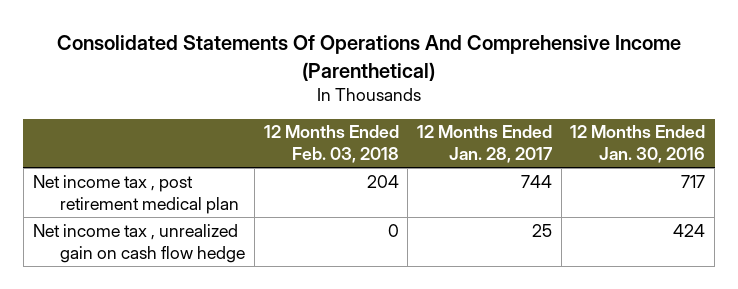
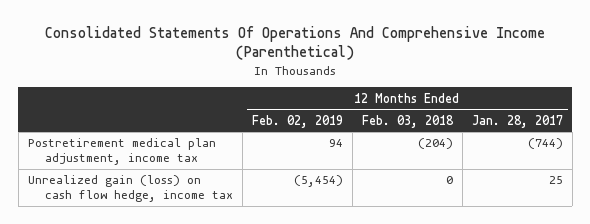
[570,125,706,164] 12 Months Ended Jan. 30, 2016 -> none
none -> [251,114,343,128] Feb. 02, 2019
[32,174,240,214] Net income tax , post retirement medical plan -> [27,138,216,166] Postretirement medical plan adjustment, income tax
[366,174,399,188] 204 -> [417,138,453,150] (204)
[521,174,553,188] 744 -> [527,138,563,150] (744)
[32,223,246,263] Net income tax , unrealized gain on cash flow hedge -> [27,175,233,203] Unrealized gain (loss) on cash flow hedge, income tax

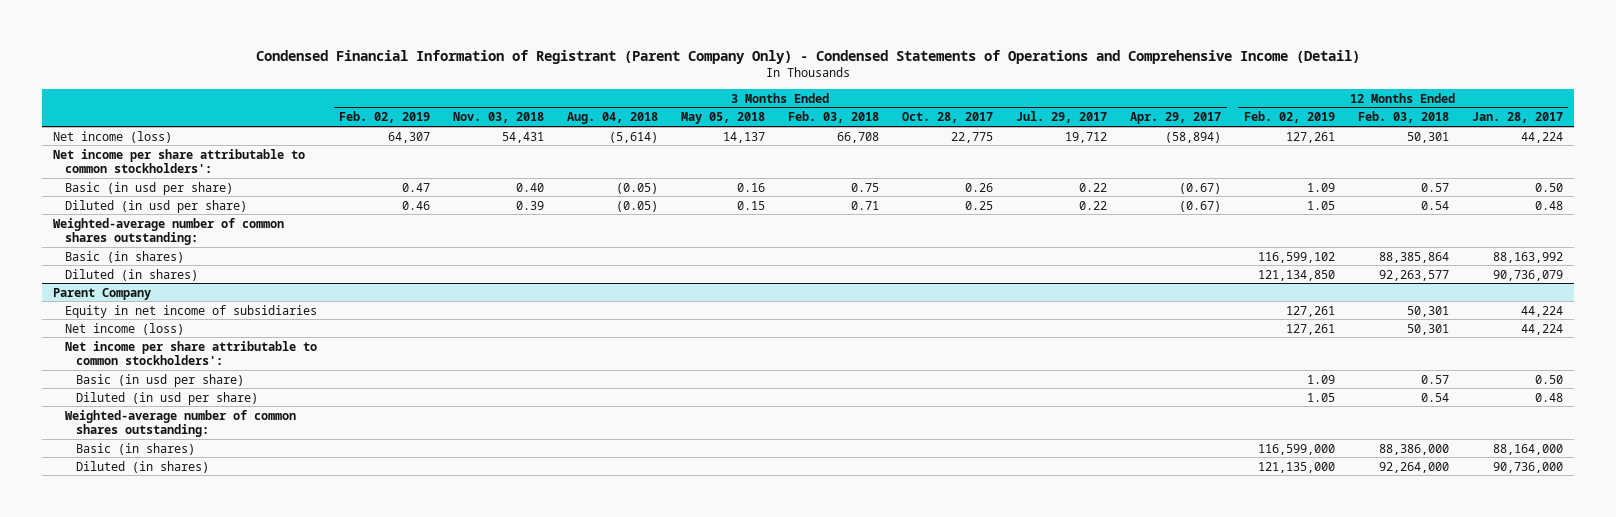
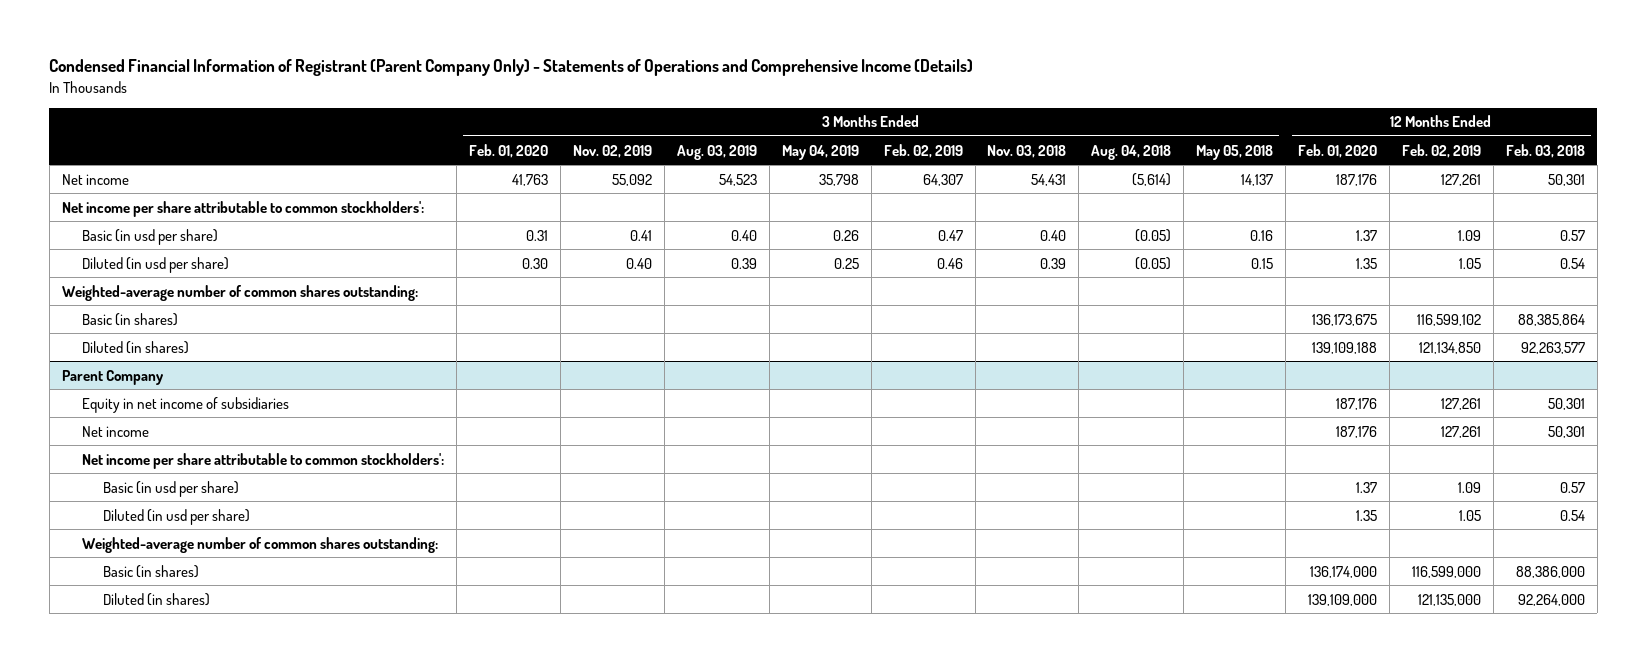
[256,49,1361,64] Condensed Financial Information of Registrant (Parent Company Only) - Condensed Statements of Operations and Comprehensive Income (Detail) -> [49,59,974,77] Condensed Financial Information of Registrant (Parent Company Only) - Statements of Operations and Comprehensive Income (Details)
[788,111,880,124] Feb. 03, 2018 -> none
[902,112,994,124] Oct. 28, 2017 -> none
[1015,111,1107,124] Jul. 29, 2017 -> none
[1129,112,1221,125] Apr. 29, 2017 -> none
[1471,112,1563,124] Jan. 28, 2017 -> none
none -> [469,143,549,158] Feb. 01, 2020
none -> [573,144,653,158] Nov. 02, 2019
none -> [676,144,757,160] Aug. 03, 2019
none -> [781,144,859,160] May 04, 2019
none -> [1298,143,1378,158] Feb. 01, 2020
[53,130,173,143] Net income (loss) -> [61,173,129,185] Net income
[64,322,184,335] Net income (loss) -> [82,425,150,437] Net income

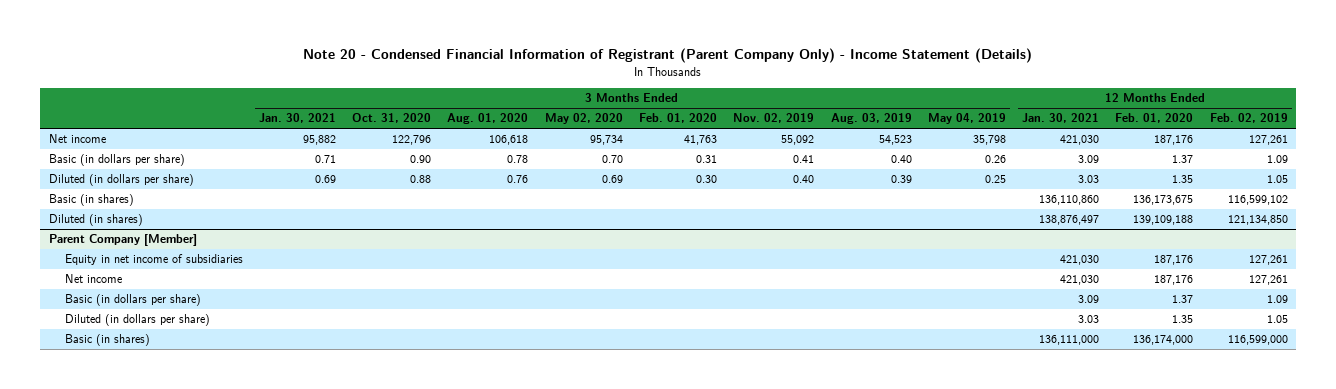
[49,59,974,77] Condensed Financial Information of Registrant (Parent Company Only) - Statements of Operations and Comprehensive Income (Details) -> [303,48,1033,64] Note 20 - Condensed Financial Information of Registrant (Parent Company Only) - Income Statement (Details)
[883,143,963,158] Feb. 02, 2019 -> none
[987,144,1067,158] Nov. 03, 2018 -> none
[1091,144,1172,160] Aug. 04, 2018 -> none
[1196,144,1274,160] May 05, 2018 -> none
[1505,143,1585,158] Feb. 03, 2018 -> none
none -> [258,113,336,124] Jan. 30, 2021
none -> [352,113,432,124] Oct. 31, 2020
none -> [447,113,529,125] Aug. 01, 2020
none -> [544,113,623,125] May 02, 2020
none -> [1022,113,1100,124] Jan. 30, 2021
[61,200,424,217] Net income per share attributable to common stockholders': -> none
[61,284,418,301] Weighted-average number of common shares outstanding: -> none
[82,228,219,245] Basic (in usd per share) -> [48,154,185,167] Basic (in dollars per share)
[82,256,230,273] Diluted (in usd per share) -> [48,174,194,187] Diluted (in dollars per share)
[61,369,164,385] Parent Company -> [48,234,197,247] Parent Company [Member]
[82,452,445,469] Net income per share attributable to common stockholders': -> none
[82,536,439,553] Weighted-average number of common shares outstanding: -> none
[103,480,240,497] Basic (in usd per share) -> [64,294,201,307] Basic (in dollars per share)
[103,508,251,525] Diluted (in usd per share) -> [64,314,210,327] Diluted (in dollars per share)
[103,592,211,606] Diluted (in shares) -> none

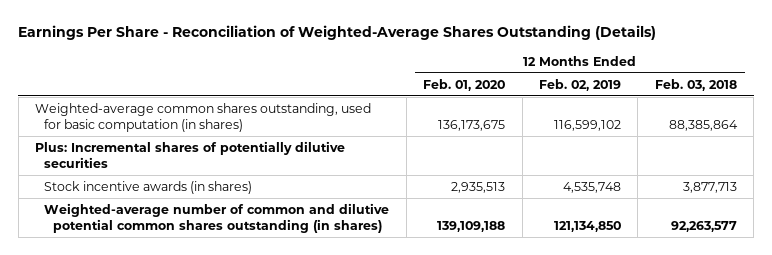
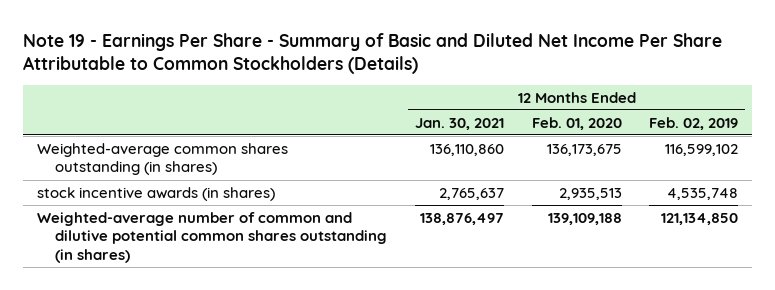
[18,25,657,41] Earnings Per Share - Reconciliation of Weighted-Average Shares Outstanding (Details) -> [23,32,723,75] Note 19 - Earnings Per Share - Summary of Basic and Diluted Net Income Per Share Attributable to Common Stockholders (Details)
[654,78,737,91] Feb. 03, 2018 -> none
none -> [415,117,505,130] Jan. 30, 2021
[35,140,346,168] Plus: Incremental shares of potentially dilutive securities -> none
[35,102,372,132] Weighted-average common shares outstanding, used for basic computation (in shares) -> [37,142,289,176] Weighted-average common shares outstanding (in shares)
[44,180,253,194] Stock incentive awards (in shares) -> [37,186,276,201] stock incentive awards (in shares)

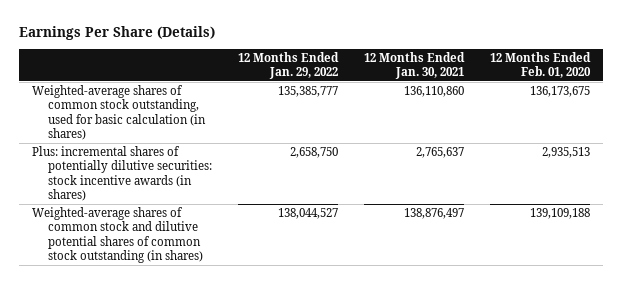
[23,32,723,75] Note 19 - Earnings Per Share - Summary of Basic and Diluted Net Income Per Share Attributable to Common Stockholders (Details) -> [19,26,216,41] Earnings Per Share (Details)
[649,116,739,130] Feb. 02, 2019 -> none
none -> [238,51,340,79] 12 Months Ended Jan. 29, 2022
[37,142,289,176] Weighted-average common shares outstanding (in shares) -> [32,85,207,140] Weighted-average shares of common stock outstanding, used for basic calculation (in shares)
[37,186,276,201] stock incentive awards (in shares) -> [32,146,213,201] Plus: incremental shares of potentially dilutive securities: stock incentive awards (in shares)
[37,211,388,264] Weighted-average number of common and dilutive potential common shares outstanding (in shares) -> [32,207,204,263] Weighted-average shares of common stock and dilutive potential shares of common stock outstanding (in shares)

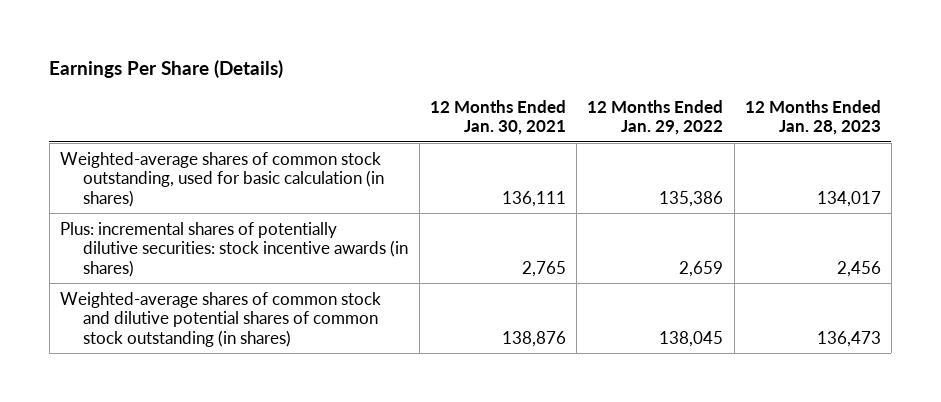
[490,51,592,78] 12 Months Ended Feb. 01, 2020 -> none
none -> [744,99,881,136] 12 Months Ended Jan. 28, 2023
[278,86,339,98] 135,385,777 -> [659,190,724,207] 135,386
[404,86,465,98] 136,110,860 -> [501,190,566,207] 136,111
[290,147,339,159] 2,658,750 -> [679,260,724,277] 2,659
[416,147,465,159] 2,765,637 -> [521,260,566,277] 2,765
[278,208,339,220] 138,044,527 -> [659,330,724,347] 138,045
[404,208,465,220] 138,876,497 -> [501,330,566,347] 138,876

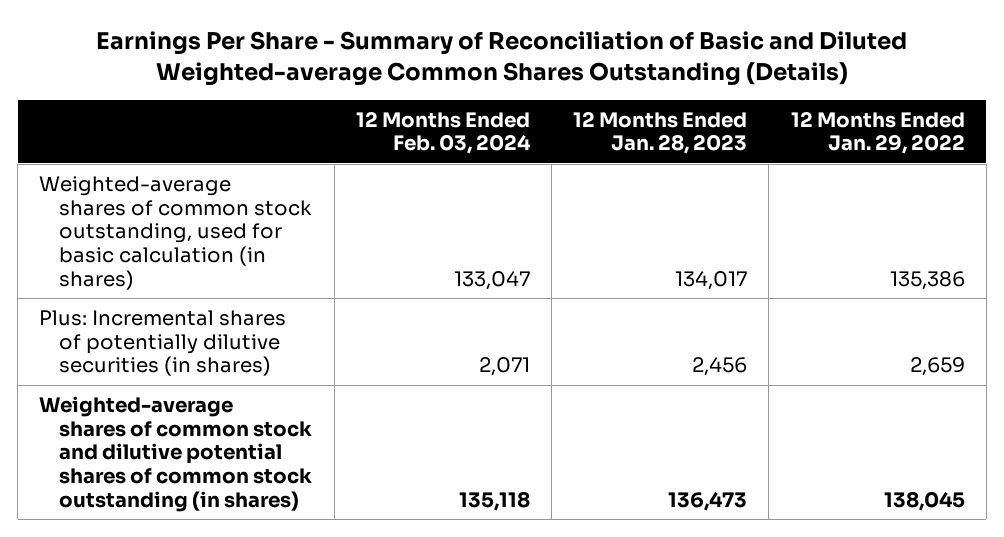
[49,59,284,78] Earnings Per Share (Details) -> [95,30,907,86] Earnings Per Share - Summary of Reconciliation of Basic and Diluted Weighted-average Common Shares Outstanding (Details)
[429,99,566,136] 12 Months Ended Jan. 30, 2021 -> none
none -> [355,110,531,155] 12 Months Ended Feb. 03, 2024
[59,221,409,277] Plus: incremental shares of potentially dilutive securities: stock incentive awards (in shares) -> [39,309,287,377] Plus: Incremental shares of potentially dilutive securities (in shares)

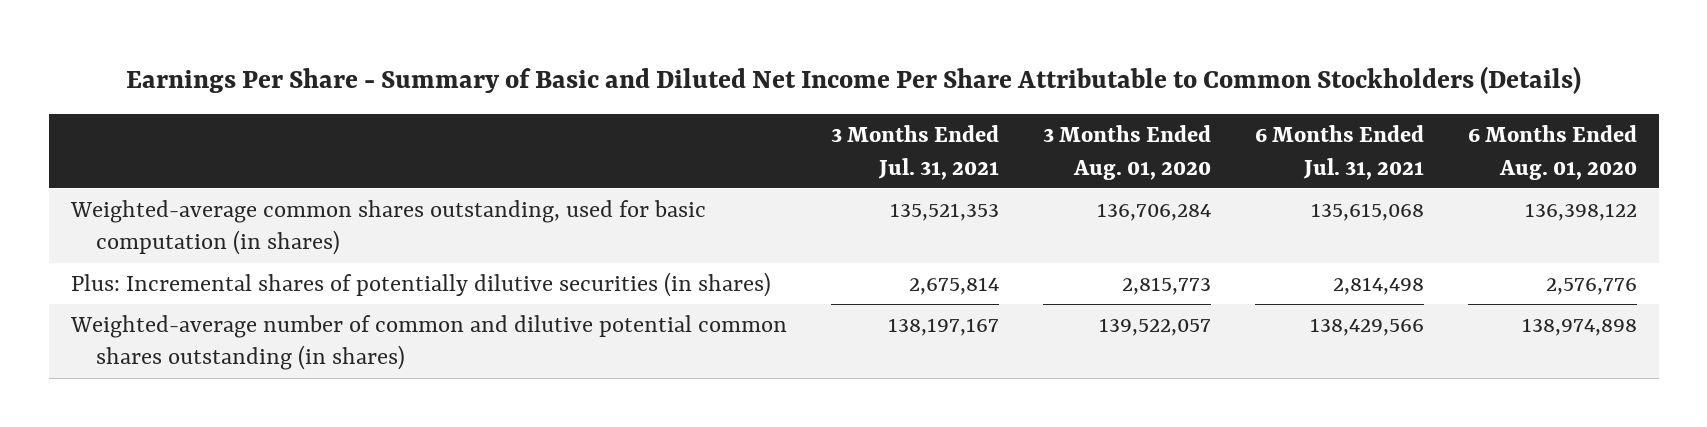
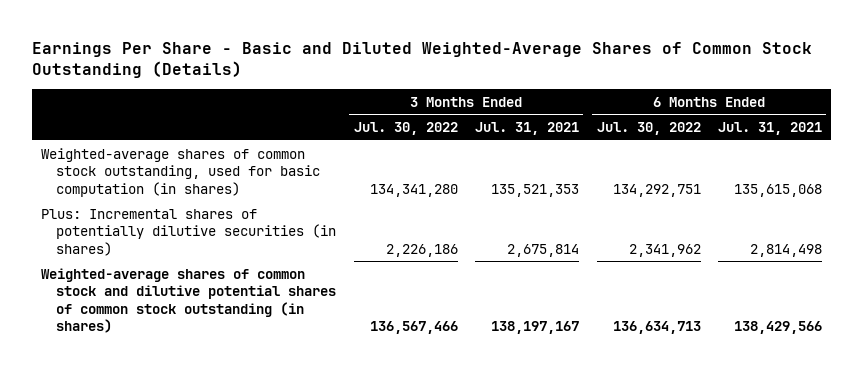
[125,66,1581,95] Earnings Per Share - Summary of Basic and Diluted Net Income Per Share Attributable to Common Stockholders (Details) -> [32,41,813,79] Earnings Per Share - Basic and Diluted Weighted-Average Shares of Common Stock Outstanding (Details)
[1042,124,1211,180] 3 Months Ended Aug. 01, 2020 -> none
[1467,124,1637,180] 6 Months Ended Aug. 01, 2020 -> none
none -> [353,122,458,136] Jul. 30, 2022
none -> [596,122,701,136] Jul. 30, 2022
[69,199,706,256] Weighted-average common shares outstanding, used for basic computation (in shares) -> [41,147,321,197] Weighted-average shares of common stock outstanding, used for basic computation (in shares)
[69,314,787,371] Weighted-average number of common and dilutive potential common shares outstanding (in shares) -> [41,267,337,333] Weighted-average shares of common stock and dilutive potential shares of common stock outstanding (in shares)

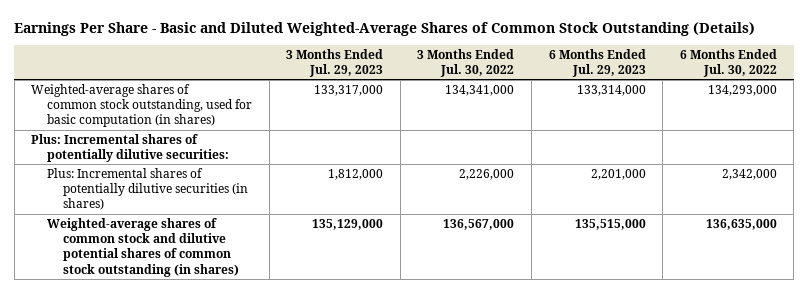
[475,122,580,136] Jul. 31, 2021 -> none
[718,122,823,136] Jul. 31, 2021 -> none
none -> [286,48,384,78] 3 Months Ended Jul. 29, 2023
none -> [548,48,646,78] 6 Months Ended Jul. 29, 2023
[369,183,458,197] 134,341,280 -> [445,84,515,96] 134,341,000
[612,183,701,197] 134,292,751 -> [707,84,777,96] 134,293,000
none -> [31,133,230,163] Plus: Incremental shares of potentially dilutive securities:
[385,243,458,257] 2,226,186 -> [459,168,515,180] 2,226,000
[628,243,701,257] 2,341,962 -> [721,168,777,180] 2,342,000
[369,320,458,334] 136,567,466 -> [443,218,515,230] 136,567,000
[612,320,701,334] 136,634,713 -> [705,218,777,230] 136,635,000

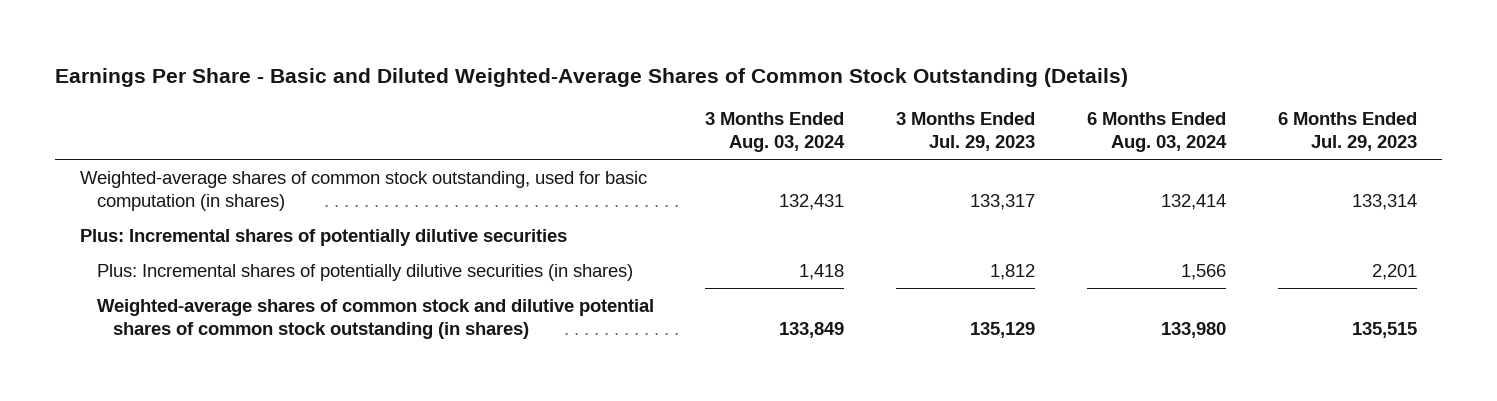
[417,48,515,78] 3 Months Ended Jul. 30, 2022 -> none
[679,48,777,78] 6 Months Ended Jul. 30, 2022 -> none
none -> [705,112,846,153] 3 Months Ended Aug. 03, 2024
none -> [1086,112,1227,153] 6 Months Ended Aug. 03, 2024
[314,84,384,96] 133,317,000 -> [970,193,1036,210] 133,317
[576,84,646,96] 133,314,000 -> [1351,193,1417,210] 133,314
[31,133,230,163] Plus: Incremental shares of potentially dilutive securities: -> [80,228,568,246] Plus: Incremental shares of potentially dilutive securities
[328,168,384,180] 1,812,000 -> [990,263,1036,280] 1,812
[590,168,646,180] 2,201,000 -> [1371,263,1417,280] 2,201
[312,218,384,230] 135,129,000 -> [970,321,1036,338] 135,129
[574,218,646,230] 135,515,000 -> [1351,321,1417,338] 135,515

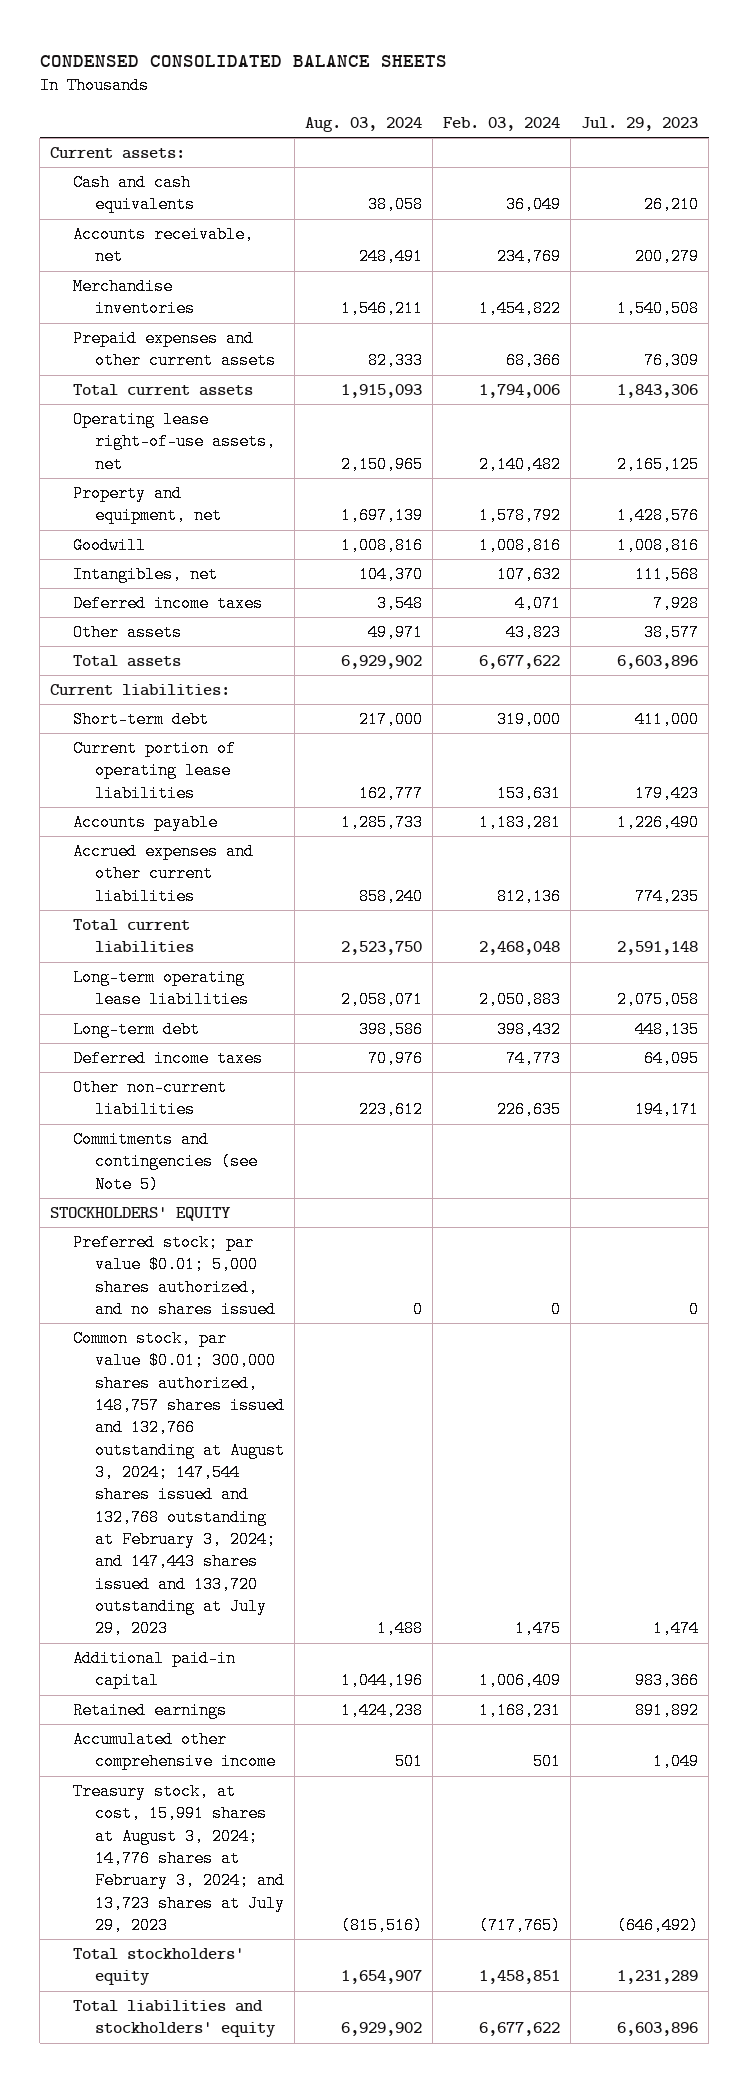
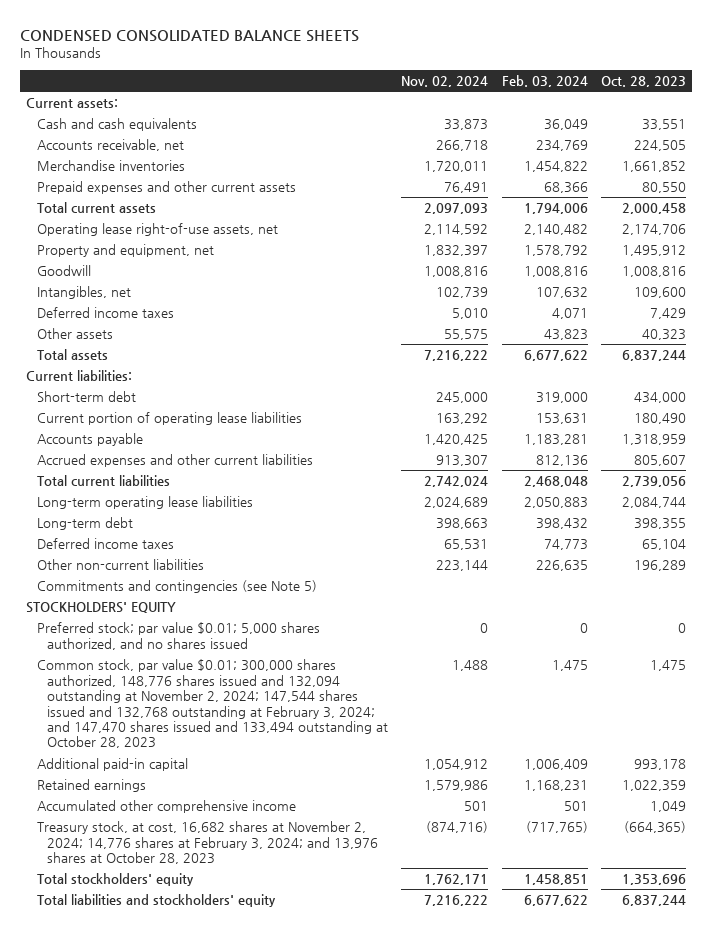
[304,116,422,132] Aug. 03, 2024 -> none
[581,116,699,131] Jul. 29, 2023 -> none
none -> [401,75,489,87] Nov. 02, 2024
none -> [600,75,686,87] Oct. 28, 2023
[72,1330,285,1638] Common stock, par value $0.01; 300,000 shares authorized, 148,757 shares issued and 132,766 outstanding at August 3, 2024; 147,544 shares issued and 132,768 outstanding at February 3, 2024; and 147,443 shares issued and 133,720 outstanding at July 29, 2023 -> [36,659,389,749] Common stock, par value $0.01; 300,000 shares authorized, 148,776 shares issued and 132,094 outstanding at November 2, 2024; 147,544 shares issued and 132,768 outstanding at February 3, 2024; and 147,470 shares issued and 133,494 outstanding at October 28, 2023
[72,1783,285,1935] Treasury stock, at cost, 15,991 shares at August 3, 2024; 14,776 shares at February 3, 2024; and 13,723 shares at July 29, 2023 -> [36,821,379,865] Treasury stock, at cost, 16,682 shares at November 2, 2024; 14,776 shares at February 3, 2024; and 13,976 shares at October 28, 2023

